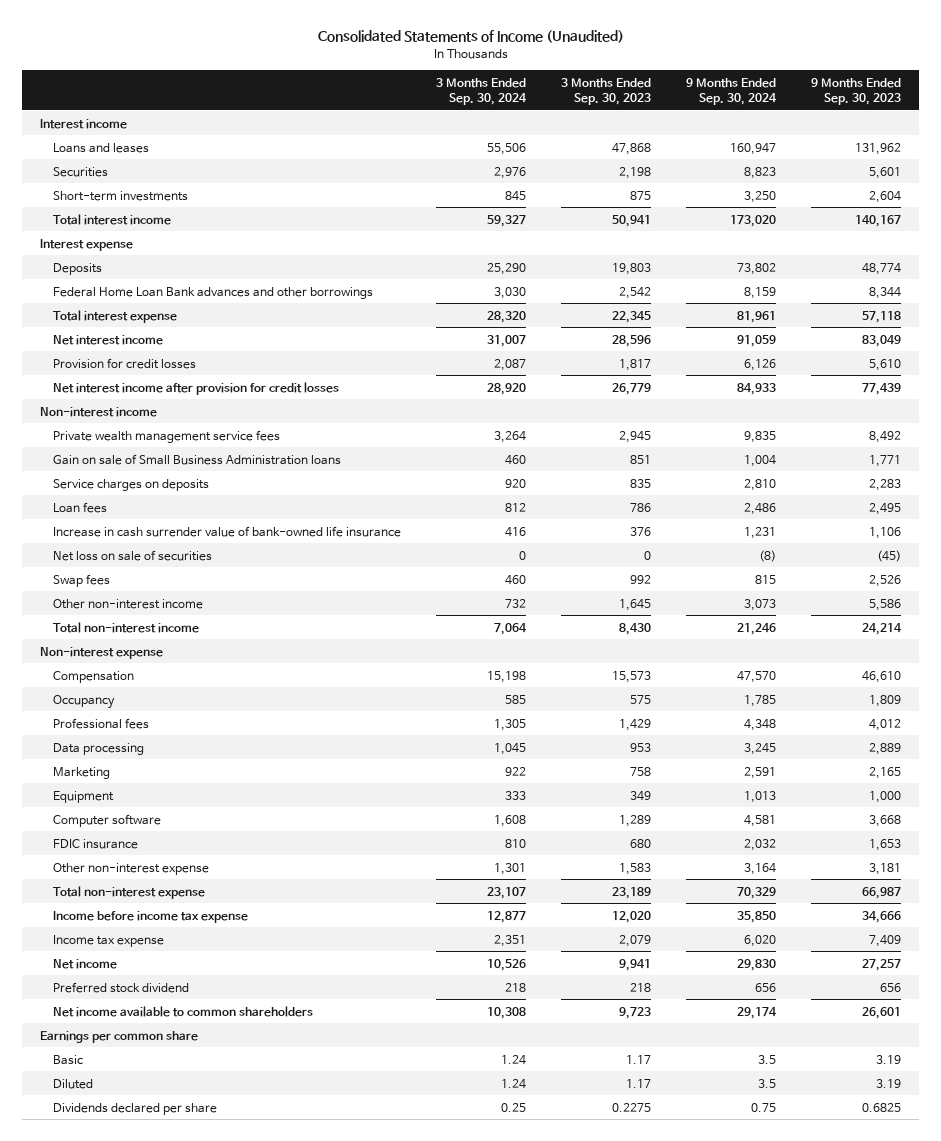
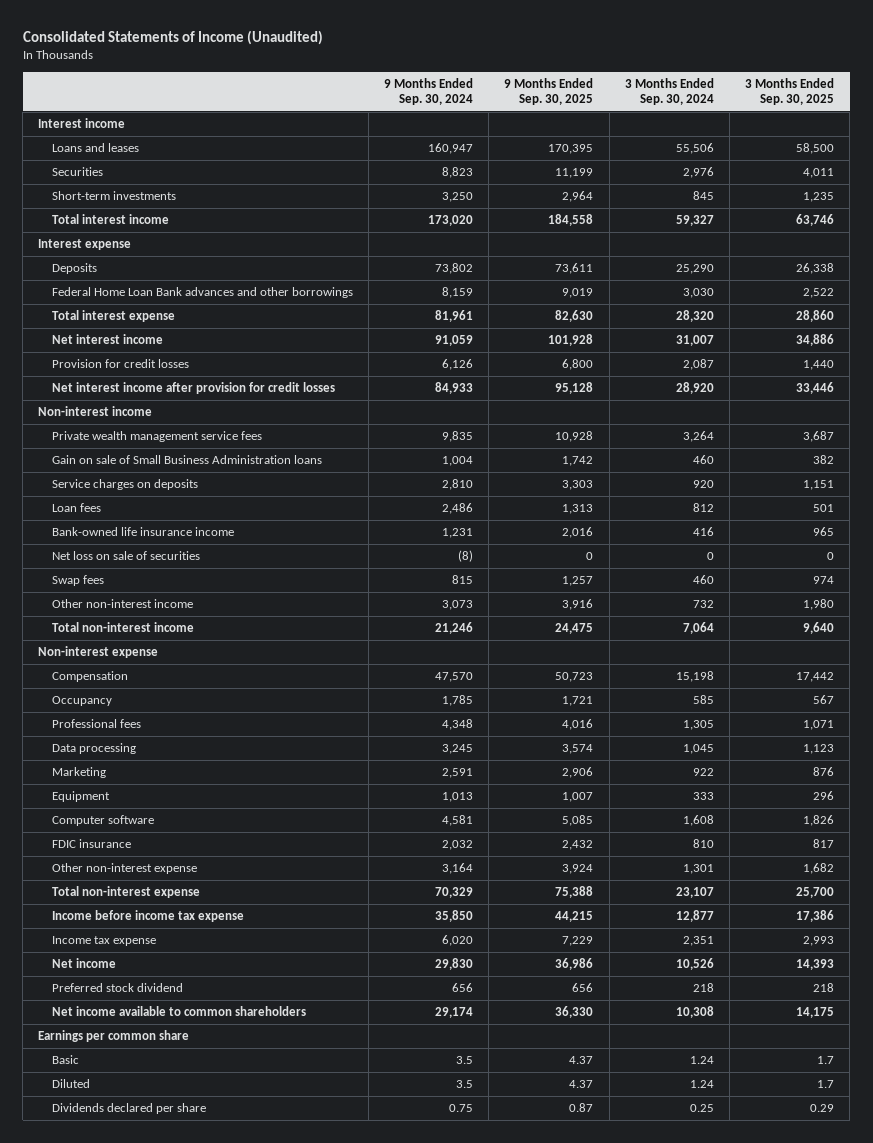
[561,77,652,106] 3 Months Ended Sep. 30, 2023 -> none
[811,77,902,106] 9 Months Ended Sep. 30, 2023 -> none
none -> [504,78,594,106] 9 Months Ended Sep. 30, 2025
none -> [745,78,835,106] 3 Months Ended Sep. 30, 2025
[52,525,401,537] Increase in cash surrender value of bank-owned life insurance -> [51,527,234,537] Bank-owned life insurance income

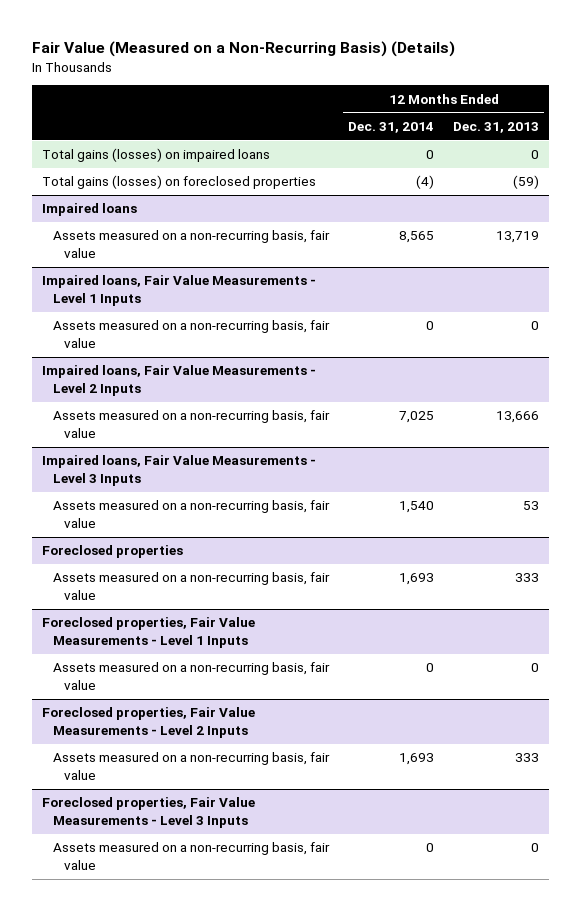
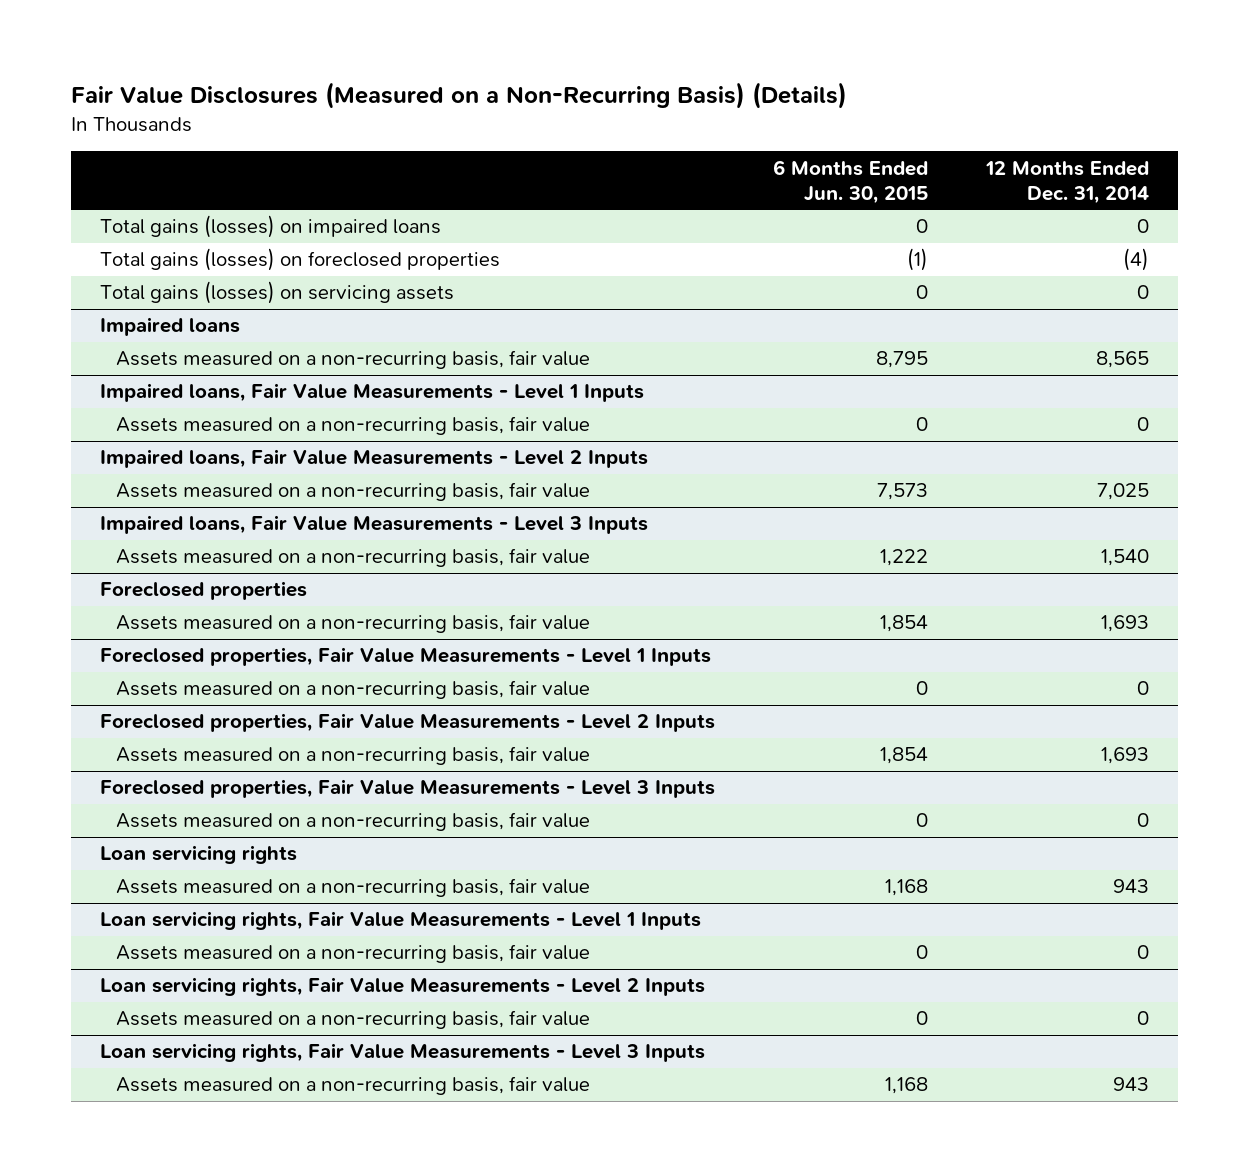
[32,41,456,58] Fair Value (Measured on a Non-Recurring Basis) (Details) -> [70,81,847,109] Fair Value Disclosures (Measured on a Non-Recurring Basis) (Details)
[453,121,540,133] Dec. 31, 2013 -> none
none -> [772,159,928,205] 6 Months Ended Jun. 30, 2015
none -> [99,281,454,305] Total gains (losses) on servicing assets
none -> [99,845,297,865] Loan servicing rights
none -> [115,878,590,898] Assets measured on a non-recurring basis, fair value
none -> [99,911,701,931] Loan servicing rights, Fair Value Measurements - Level 1 Inputs
none -> [115,944,590,964] Assets measured on a non-recurring basis, fair value
none -> [99,977,705,997] Loan servicing rights, Fair Value Measurements - Level 2 Inputs
none -> [115,1010,590,1030] Assets measured on a non-recurring basis, fair value
none -> [99,1043,705,1063] Loan servicing rights, Fair Value Measurements - Level 3 Inputs
none -> [115,1076,590,1096] Assets measured on a non-recurring basis, fair value

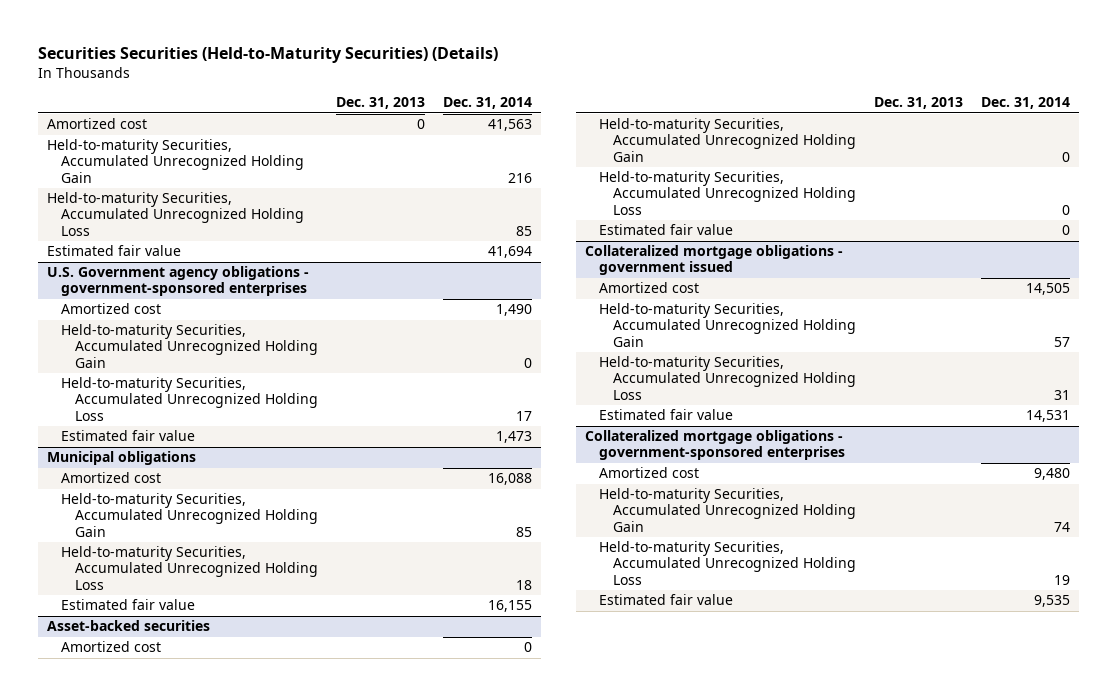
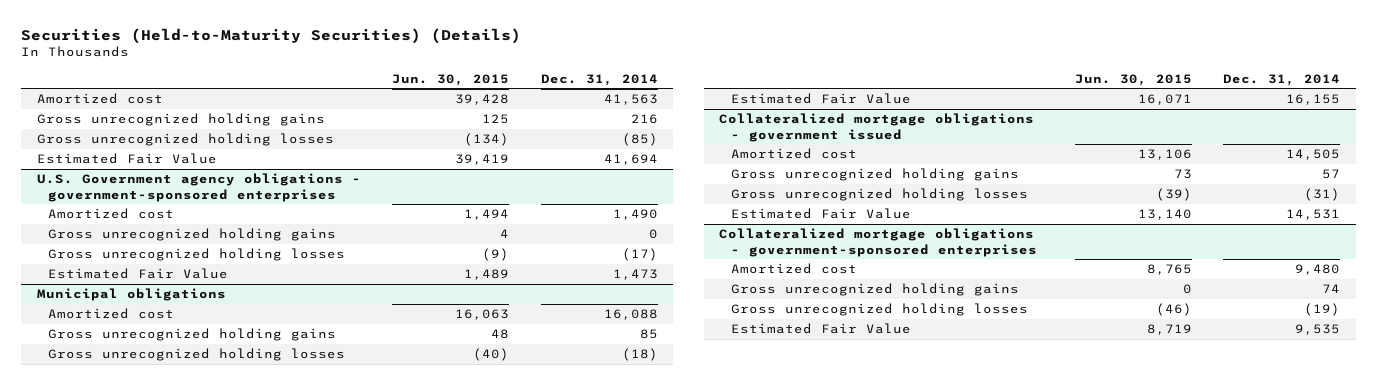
[37,47,498,64] Securities Securities (Held-to-Maturity Securities) (Details) -> [20,27,521,44] Securities (Held-to-Maturity Securities) (Details)
[335,97,425,110] Dec. 31, 2013 -> none
none -> [392,73,510,86] Jun. 30, 2015
[46,139,304,183] Held-to-maturity Securities, Accumulated Unrecognized Holding Gain -> [36,113,325,127] Gross unrecognized holding gains
[46,192,304,236] Held-to-maturity Securities, Accumulated Unrecognized Holding Loss -> [36,133,334,147] Gross unrecognized holding losses
[515,225,532,236] 85 -> [621,133,658,147] (85)
[46,245,181,257] Estimated fair value -> [36,153,217,165] Estimated Fair Value
[60,324,319,368] Held-to-maturity Securities, Accumulated Unrecognized Holding Gain -> [48,228,337,242] Gross unrecognized holding gains
[60,377,319,421] Held-to-maturity Securities, Accumulated Unrecognized Holding Loss -> [48,248,346,262] Gross unrecognized holding losses
[515,410,532,421] 17 -> [621,248,658,262] (17)
[60,430,195,442] Estimated fair value -> [48,268,229,280] Estimated Fair Value
[46,620,210,632] Asset-backed securities -> none
[60,641,161,653] Amortized cost -> none
[598,118,857,162] Held-to-maturity Securities, Accumulated Unrecognized Holding Gain -> none
[598,171,857,215] Held-to-maturity Securities, Accumulated Unrecognized Holding Loss -> none
[598,224,733,236] Estimated fair value -> none
[60,493,319,537] Held-to-maturity Securities, Accumulated Unrecognized Holding Gain -> [48,328,337,342] Gross unrecognized holding gains
[60,546,319,590] Held-to-maturity Securities, Accumulated Unrecognized Holding Loss -> [48,348,346,362] Gross unrecognized holding losses
[515,579,532,590] 18 -> [621,348,658,362] (18)
[60,599,195,611] Estimated fair value -> [730,93,911,105] Estimated Fair Value
[598,303,857,347] Held-to-maturity Securities, Accumulated Unrecognized Holding Gain -> [730,168,1019,182] Gross unrecognized holding gains
[598,356,857,400] Held-to-maturity Securities, Accumulated Unrecognized Holding Loss -> [730,188,1028,202] Gross unrecognized holding losses
[1053,389,1070,400] 31 -> [1304,188,1341,202] (31)
[598,409,733,421] Estimated fair value -> [730,208,911,220] Estimated Fair Value
[598,488,857,532] Held-to-maturity Securities, Accumulated Unrecognized Holding Gain -> [730,283,1019,297] Gross unrecognized holding gains
[598,541,857,585] Held-to-maturity Securities, Accumulated Unrecognized Holding Loss -> [730,303,1028,317] Gross unrecognized holding losses
[1053,574,1070,585] 19 -> [1304,303,1341,317] (19)
[598,594,733,606] Estimated fair value -> [730,323,911,335] Estimated Fair Value

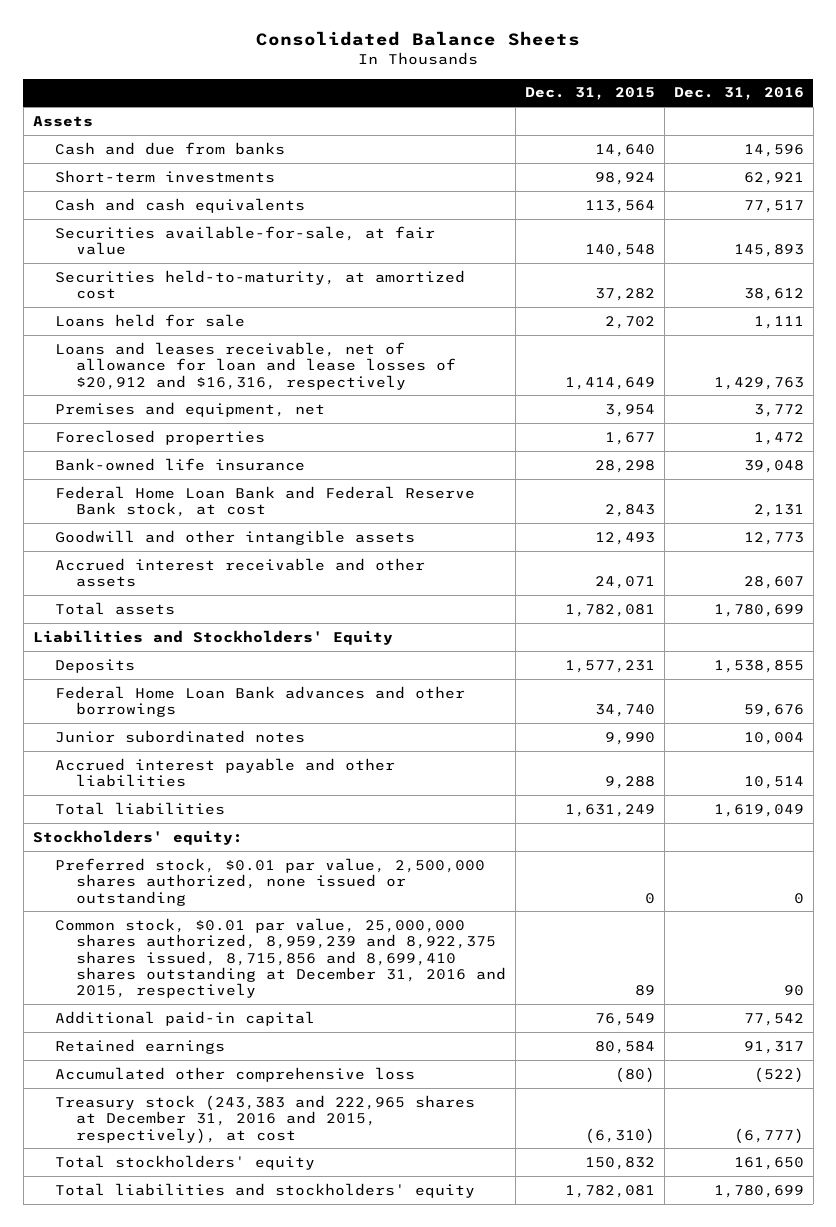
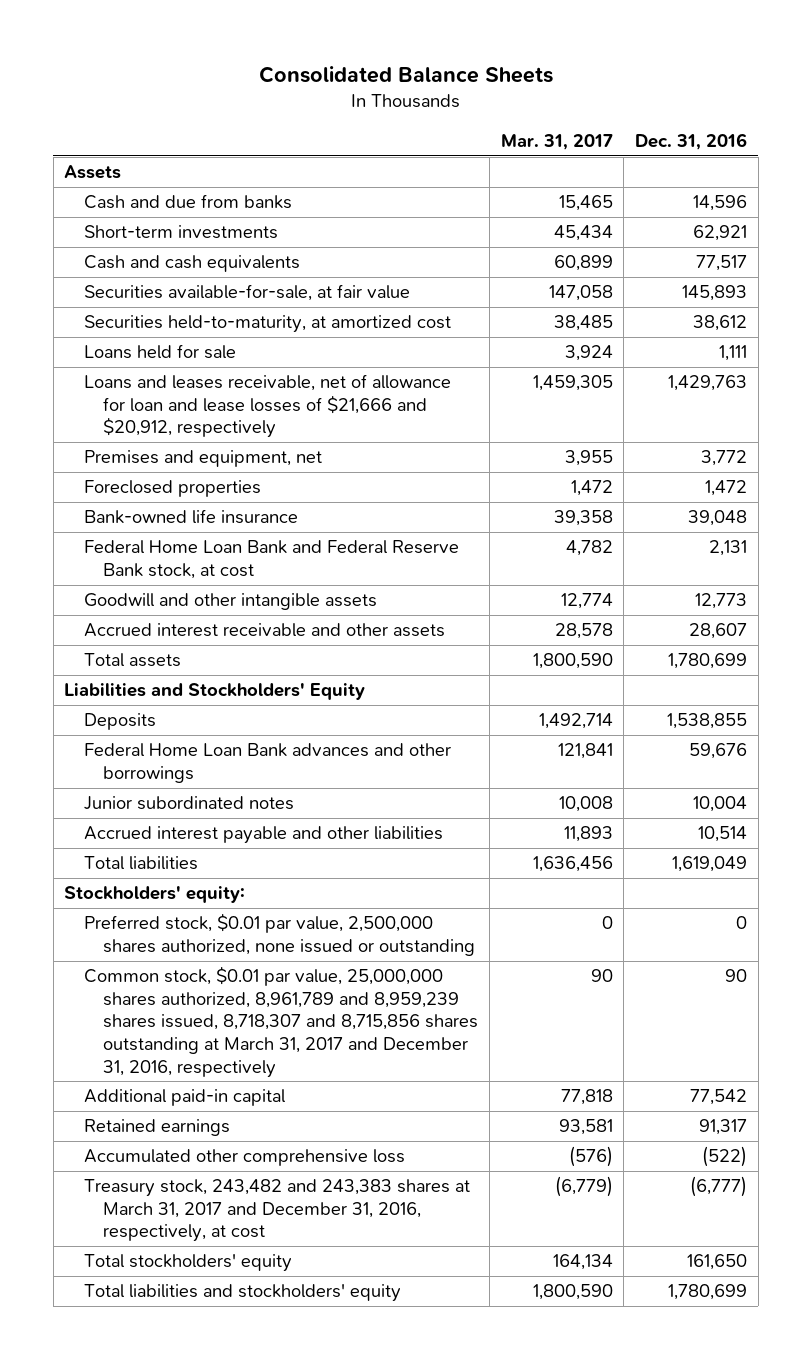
[524,87,655,101] Dec. 31, 2015 -> none
none -> [500,134,613,151] Mar. 31, 2017
[54,341,457,390] Loans and leases receivable, net of allowance for loan and lease losses of $20,912 and $16,316, respectively -> [83,374,451,439] Loans and leases receivable, net of allowance for loan and lease losses of $21,666 and $20,912, respectively
[54,917,507,999] Common stock, $0.01 par value, 25,000,000 shares authorized, 8,959,239 and 8,922,375 shares issued, 8,715,856 and 8,699,410 shares outstanding at December 31, 2016 and 2015, respectively -> [83,966,479,1078] Common stock, $0.01 par value, 25,000,000 shares authorized, 8,961,789 and 8,959,239 shares issued, 8,718,307 and 8,715,856 shares outstanding at March 31, 2017 and December 31, 2016, respectively
[54,1094,475,1144] Treasury stock (243,383 and 222,965 shares at December 31, 2016 and 2015, respectively), at cost -> [83,1179,470,1243] Treasury stock, 243,482 and 243,383 shares at March 31, 2017 and December 31, 2016, respectively, at cost

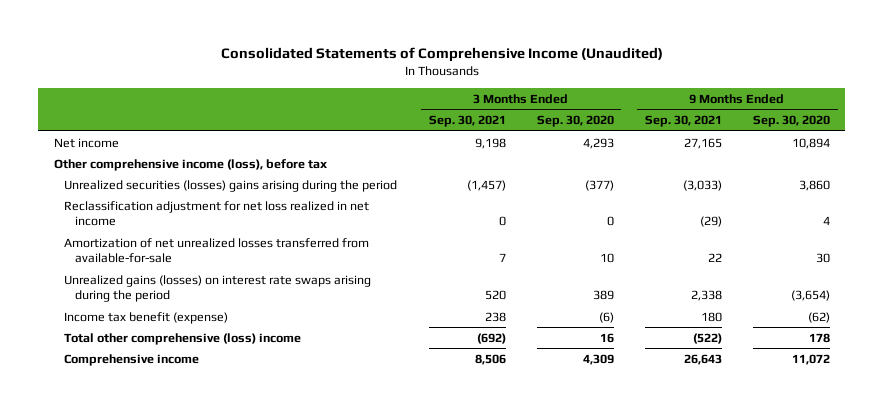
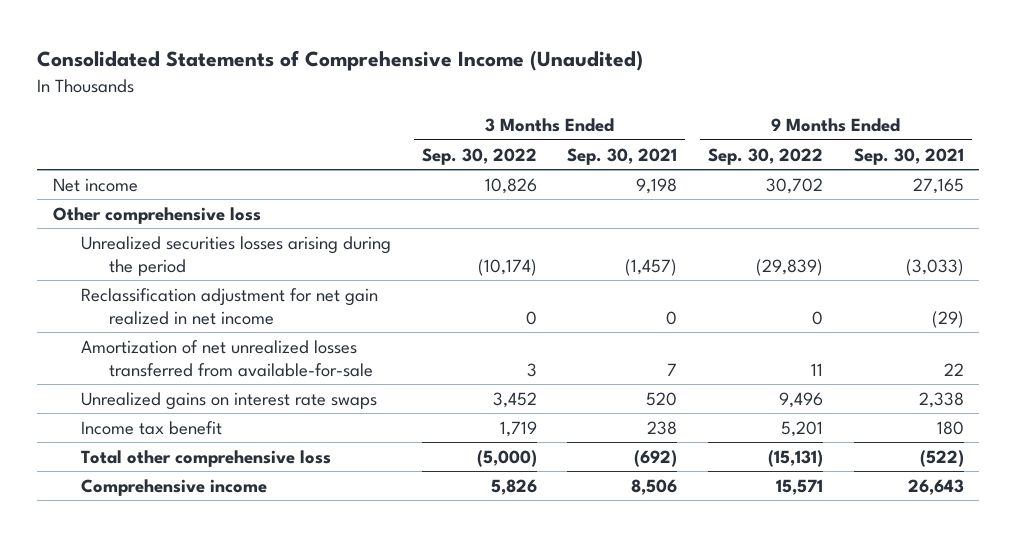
[536,115,614,128] Sep. 30, 2020 -> none
[752,115,830,128] Sep. 30, 2020 -> none
none -> [421,147,537,165] Sep. 30, 2022
none -> [708,147,824,165] Sep. 30, 2022
[53,158,327,171] Other comprehensive income (loss), before tax -> [52,206,261,224] Other comprehensive loss
[64,179,398,192] Unrealized securities (losses) gains arising during the period -> [80,235,391,276] Unrealized securities losses arising during the period
[64,200,370,227] Reclassification adjustment for net loss realized in net income -> [80,287,378,325] Reclassification adjustment for net gain realized in net income
[64,274,372,303] Unrealized gains (losses) on interest rate swaps arising during the period -> [80,391,377,410] Unrealized gains on interest rate swaps
[64,311,229,324] Income tax benefit (expense) -> [80,420,222,435] Income tax benefit
[64,332,302,345] Total other comprehensive (loss) income -> [80,449,331,467] Total other comprehensive loss

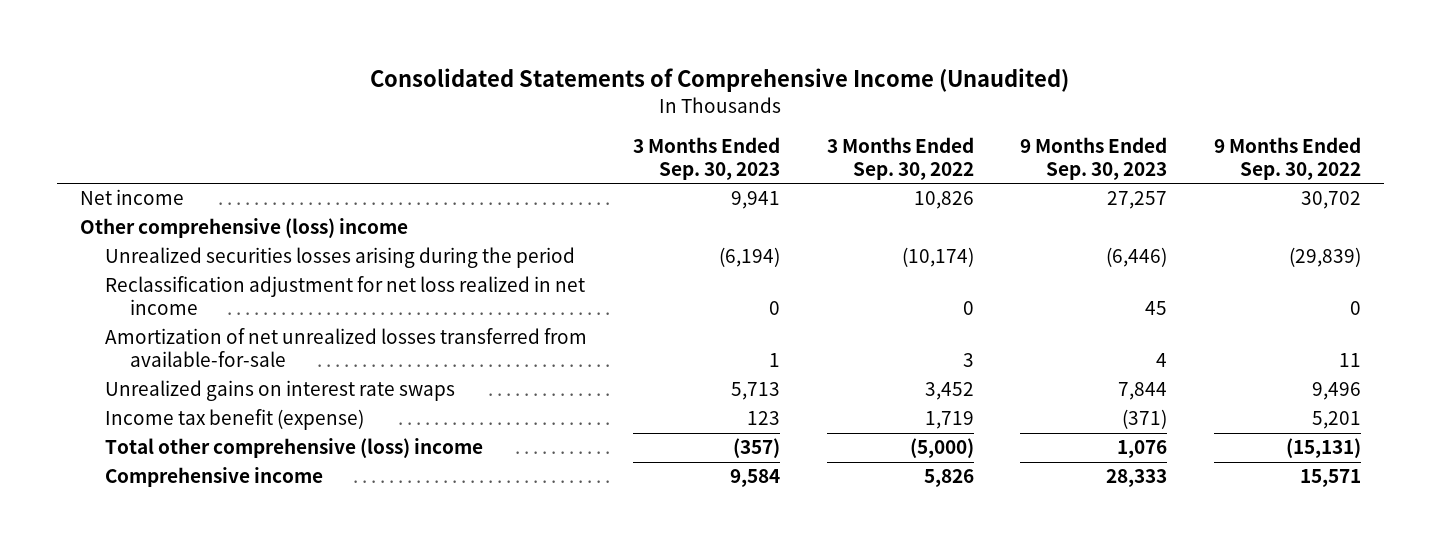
[567,147,678,165] Sep. 30, 2021 -> none
[853,147,964,165] Sep. 30, 2021 -> none
none -> [633,136,781,180] 3 Months Ended Sep. 30, 2023
none -> [1020,136,1168,180] 9 Months Ended Sep. 30, 2023
[52,206,261,224] Other comprehensive loss -> [80,218,409,239] Other comprehensive (loss) income
[80,287,378,325] Reclassification adjustment for net gain realized in net income -> [105,276,586,316] Reclassification adjustment for net loss realized in net income
[80,420,222,435] Income tax benefit -> [105,409,365,431] Income tax benefit (expense)
[80,449,331,467] Total other comprehensive loss -> [105,438,484,459] Total other comprehensive (loss) income

